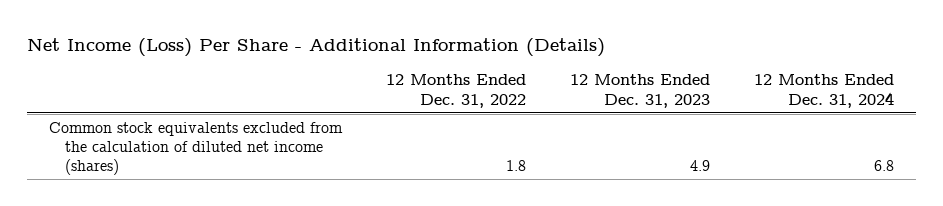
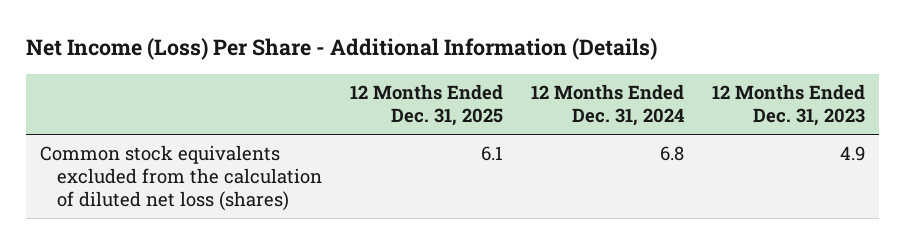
[386,74,527,108] 12 Months Ended Dec. 31, 2022 -> none
none -> [350,84,504,127] 12 Months Ended Dec. 31, 2025
[49,121,344,176] Common stock equivalents excluded from the calculation of diluted net income (shares) -> [39,145,323,212] Common stock equivalents excluded from the calculation of diluted net loss (shares)

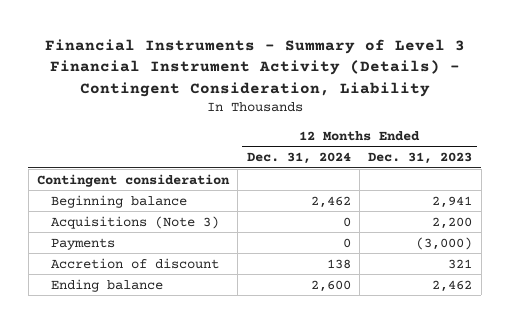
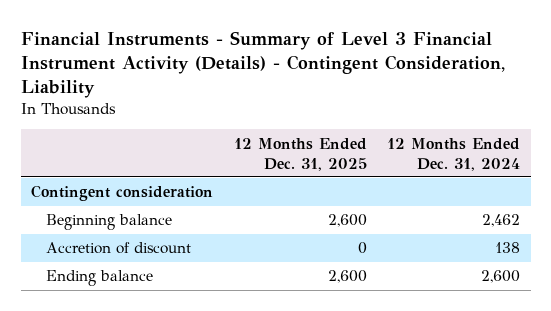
[368,152,473,165] Dec. 31, 2023 -> none
none -> [233,137,367,171] 12 Months Ended Dec. 31, 2025
[51,215,220,229] Acquisitions (Note 3) -> none
[51,237,116,250] Payments -> none

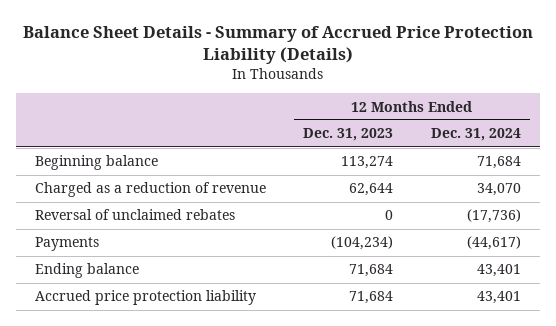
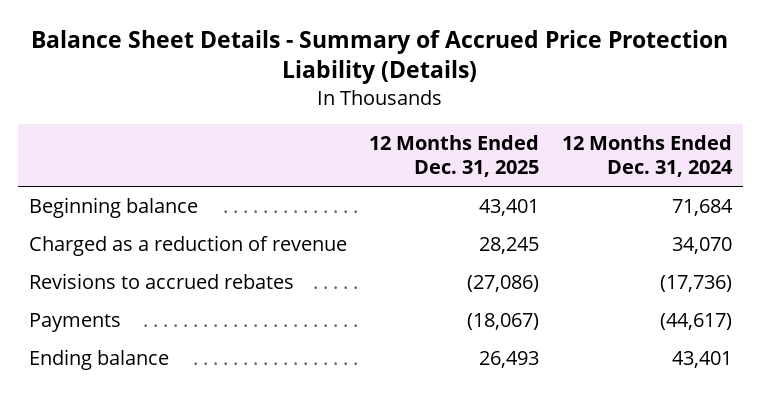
[303,128,394,142] Dec. 31, 2023 -> none
none -> [369,135,540,178] 12 Months Ended Dec. 31, 2025
[34,209,235,221] Reversal of unclaimed rebates -> [29,272,295,289] Revisions to accrued rebates
[34,290,256,306] Accrued price protection liability -> none

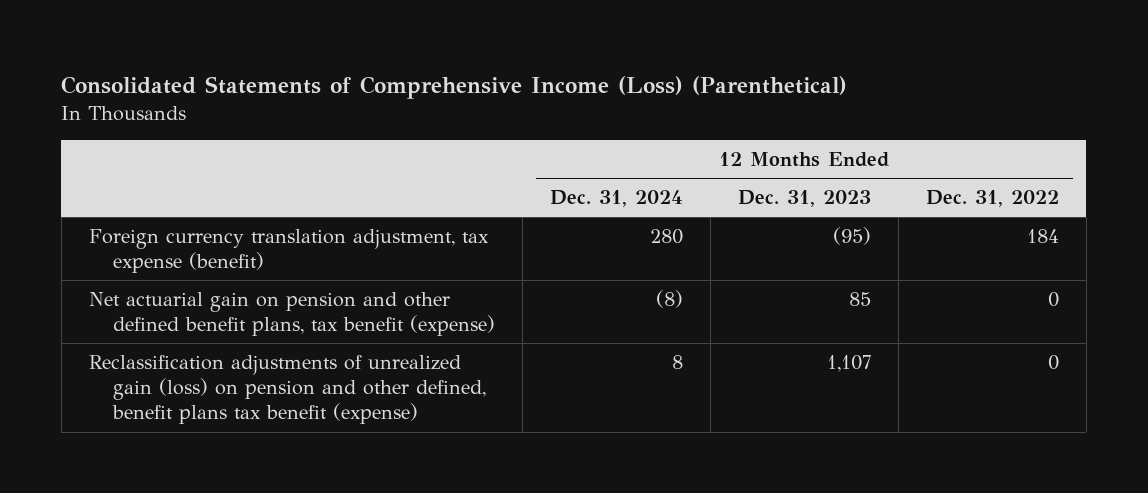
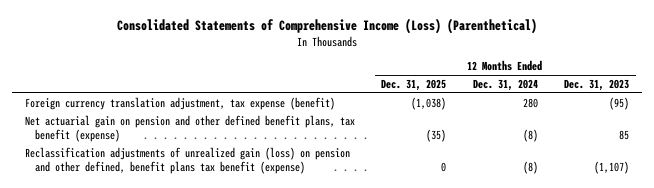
[925,190,1059,208] Dec. 31, 2022 -> none
none -> [381,78,447,91] Dec. 31, 2025
[672,355,684,370] 8 -> [522,161,538,175] (8)
[826,355,871,373] 1,107 -> [594,161,630,175] (1,107)

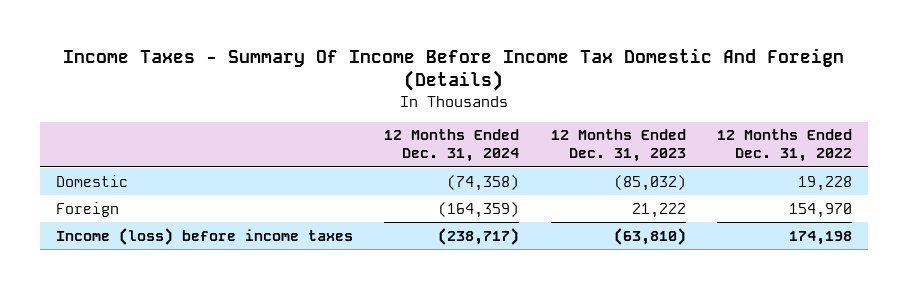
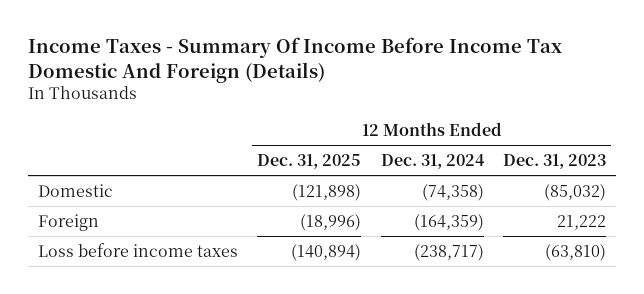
[717,129,853,163] 12 Months Ended Dec. 31, 2022 -> none
none -> [257,153,362,169] Dec. 31, 2025
[55,227,353,245] Income (loss) before income taxes -> [37,242,238,257] Loss before income taxes

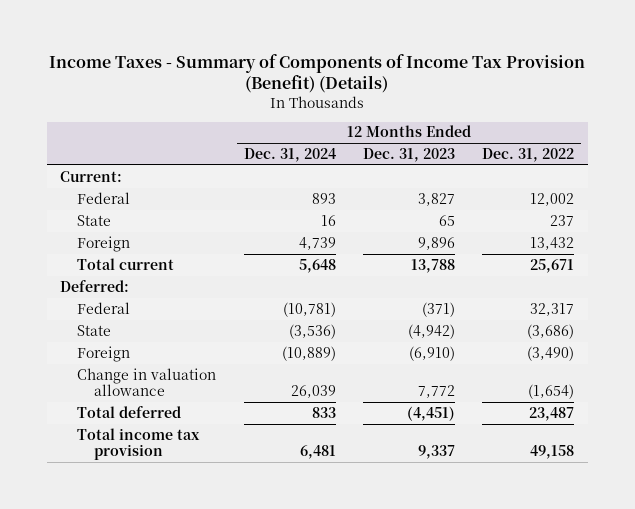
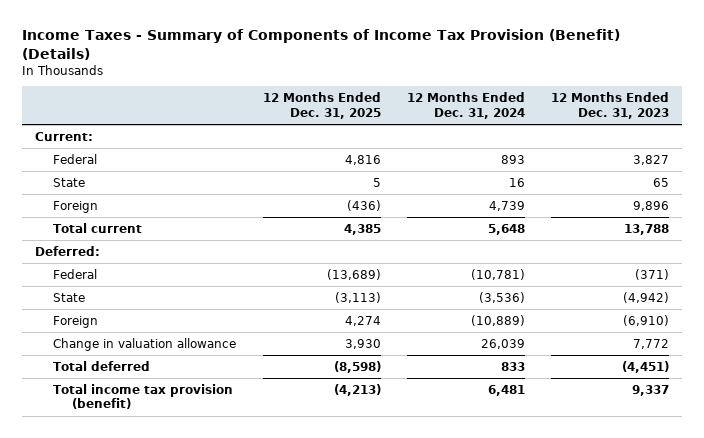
[482,148,575,163] Dec. 31, 2022 -> none
none -> [262,92,381,119] 12 Months Ended Dec. 31, 2025
[77,427,201,461] Total income tax provision -> [53,383,234,410] Total income tax provision (benefit)

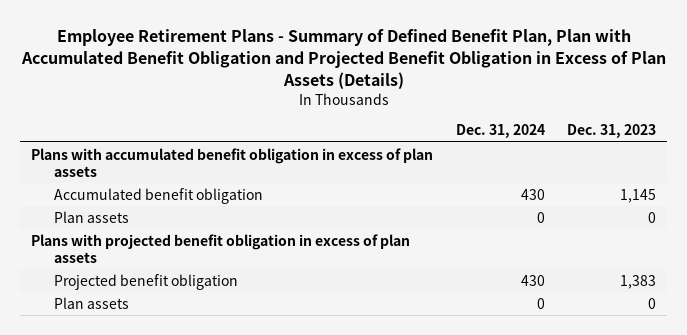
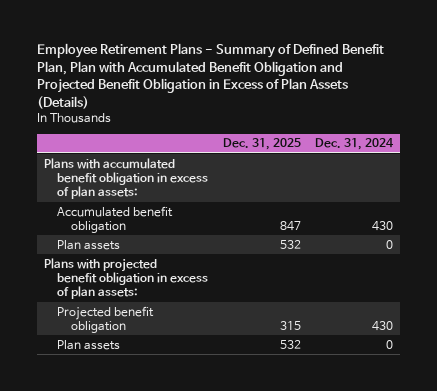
[566,124,656,139] Dec. 31, 2023 -> none
none -> [222,138,301,151] Dec. 31, 2025
[31,147,434,177] Plans with accumulated benefit obligation in excess of plan assets -> [43,157,209,200] Plans with accumulated benefit obligation in excess of plan assets:
[31,233,411,263] Plans with projected benefit obligation in excess of plan assets -> [43,257,209,300] Plans with projected benefit obligation in excess of plan assets:

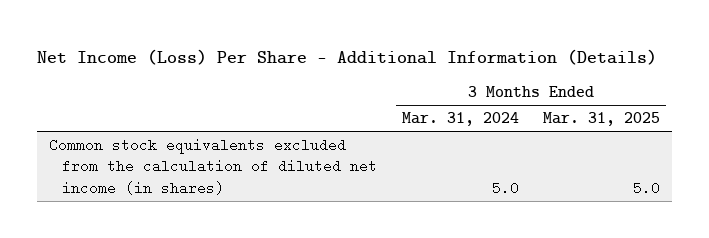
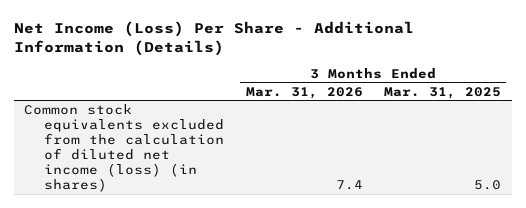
[401,112,519,127] Mar. 31, 2024 -> none
none -> [245,86,363,99] Mar. 31, 2026
[49,138,378,195] Common stock equivalents excluded from the calculation of diluted net income (in shares) -> [24,104,225,192] Common stock equivalents excluded from the calculation of diluted net income (loss) (in shares)

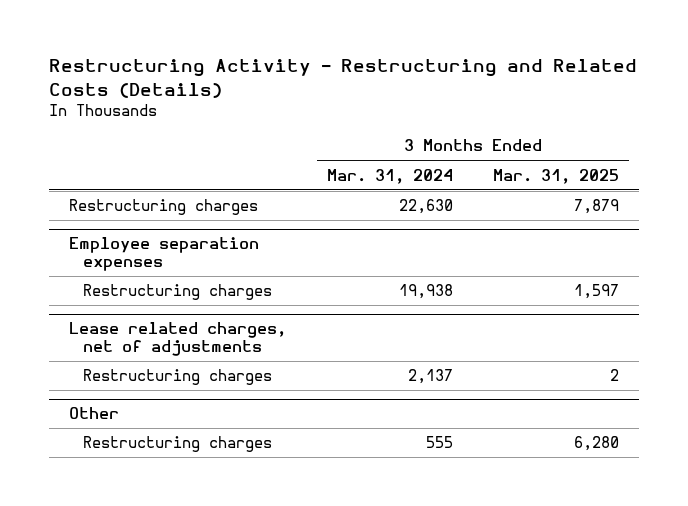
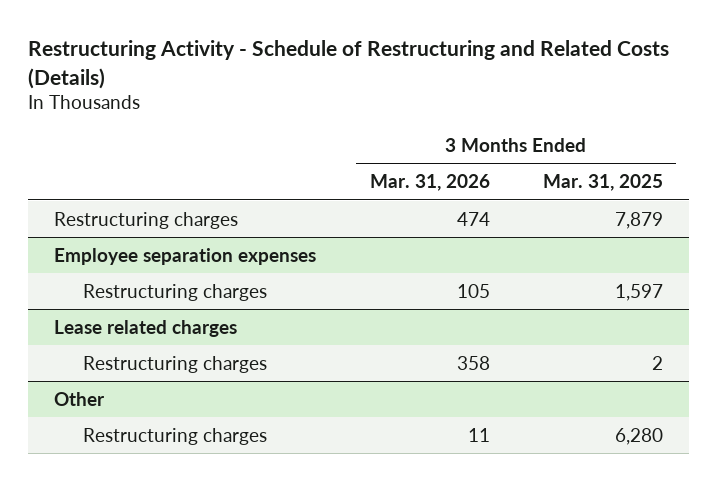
[49,59,638,98] Restructuring Activity - Restructuring and Related Costs (Details) -> [27,40,669,89] Restructuring Activity - Schedule of Restructuring and Related Costs (Details)
[326,168,453,184] Mar. 31, 2024 -> none
none -> [369,174,490,192] Mar. 31, 2026
[69,322,287,357] Lease related charges, net of adjustments -> [54,319,238,337] Lease related charges

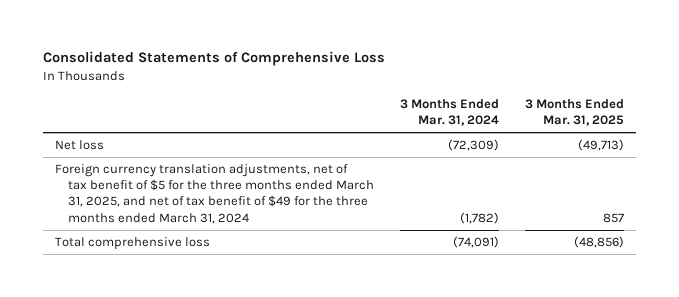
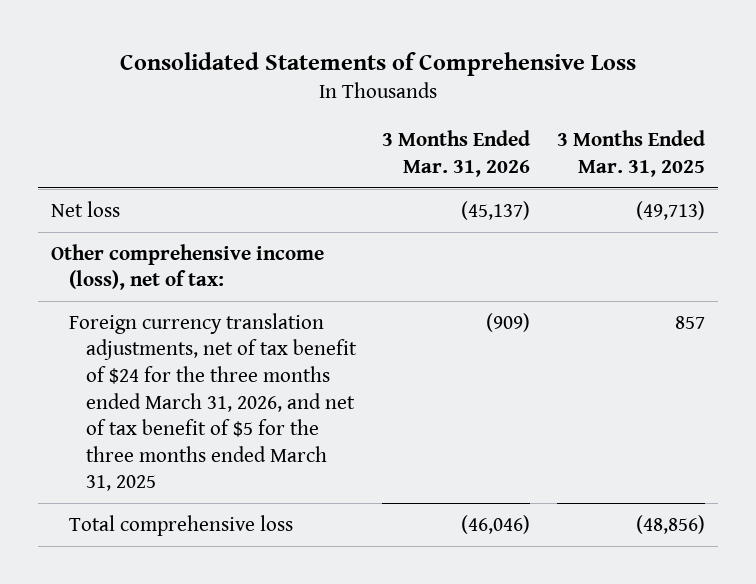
[399,99,499,127] 3 Months Ended Mar. 31, 2024 -> none
none -> [382,130,531,177] 3 Months Ended Mar. 31, 2026
none -> [51,243,325,291] Other comprehensive income (loss), net of tax:
[55,163,375,224] Foreign currency translation adjustments, net of tax benefit of $5 for the three months ended March 31, 2025, and net of tax benefit of $49 for the three months ended March 31, 2024 -> [68,312,358,492] Foreign currency translation adjustments, net of tax benefit of $24 for the three months ended March 31, 2026, and net of tax benefit of $5 for the three months ended March 31, 2025

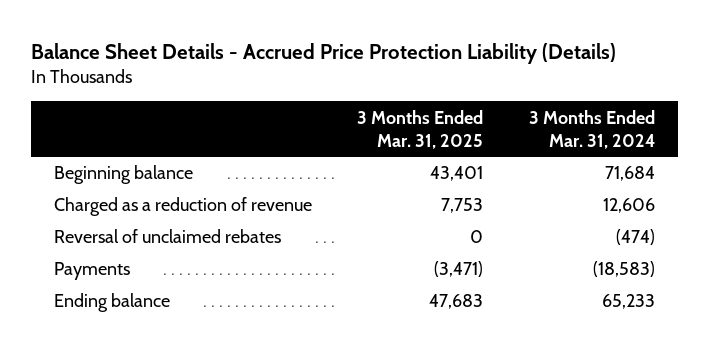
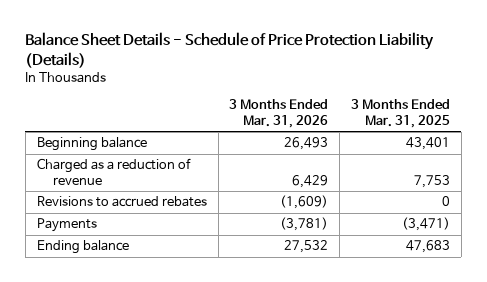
[31,43,617,65] Balance Sheet Details - Accrued Price Protection Liability (Details) -> [25,31,435,68] Balance Sheet Details - Schedule of Price Protection Liability (Details)
[528,109,655,149] 3 Months Ended Mar. 31, 2024 -> none
none -> [229,99,329,129] 3 Months Ended Mar. 31, 2026
[53,229,281,244] Reversal of unclaimed rebates -> none
none -> [36,196,207,208] Revisions to accrued rebates

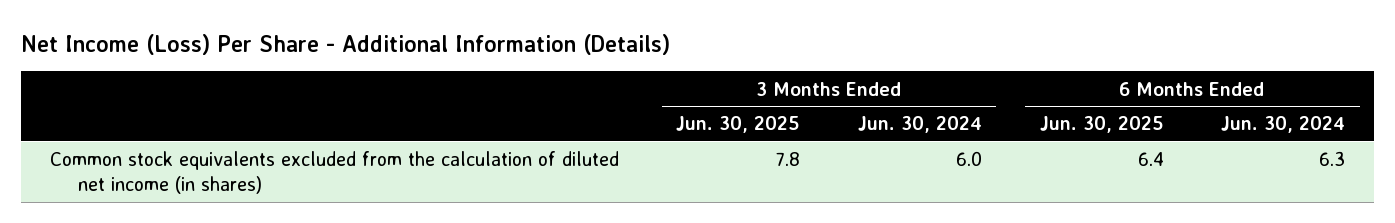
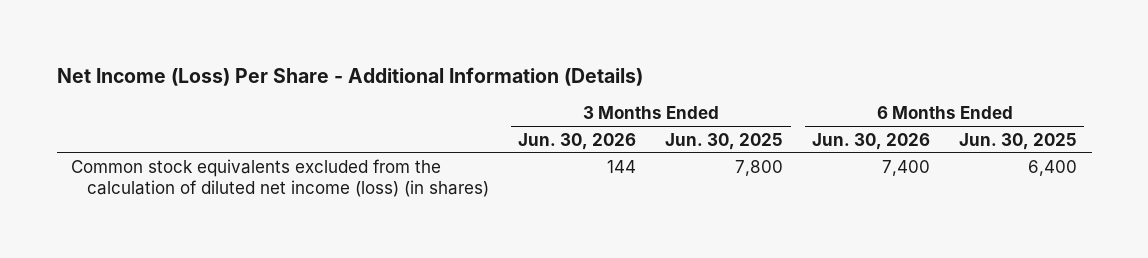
[857,116,982,134] Jun. 30, 2024 -> none
[1221,116,1346,134] Jun. 30, 2024 -> none
none -> [518,132,637,150] Jun. 30, 2026
none -> [812,132,931,150] Jun. 30, 2026
[49,151,619,195] Common stock equivalents excluded from the calculation of diluted net income (in shares) -> [71,159,490,197] Common stock equivalents excluded from the calculation of diluted net income (loss) (in shares)
[775,152,801,167] 7.8 -> [735,160,784,177] 7,800
[1137,152,1164,167] 6.4 -> [1028,160,1078,177] 6,400

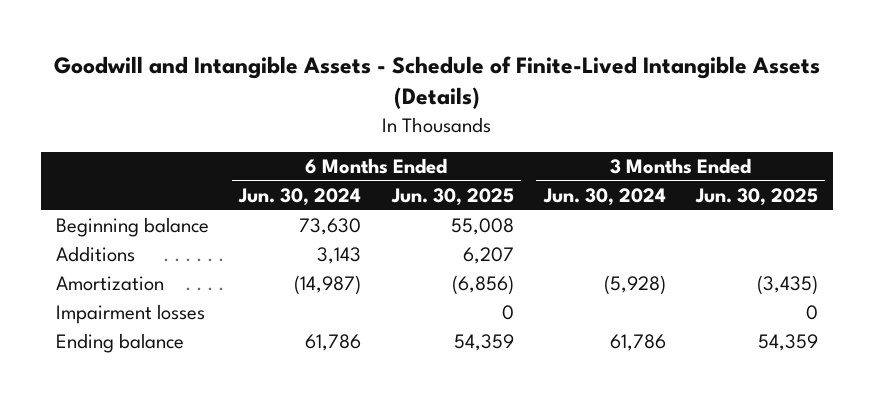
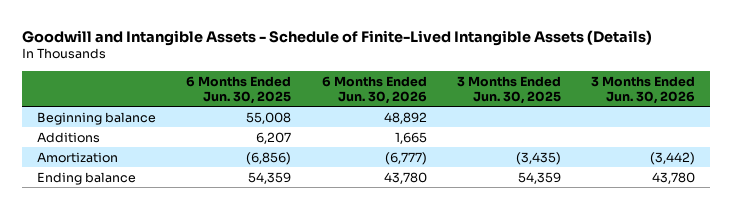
[238,187,362,206] Jun. 30, 2024 -> none
[542,187,666,206] Jun. 30, 2024 -> none
none -> [321,75,427,104] 6 Months Ended Jun. 30, 2026
none -> [590,75,695,104] 3 Months Ended Jun. 30, 2026
[56,304,206,325] Impairment losses -> none

